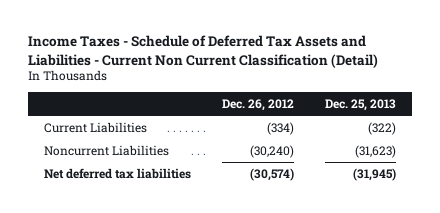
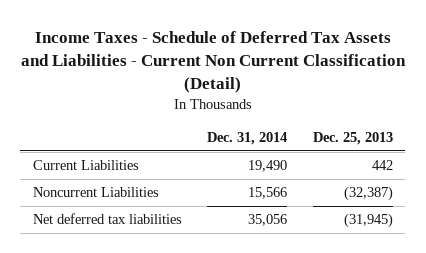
[222,98,295,111] Dec. 26, 2012 -> none
none -> [207,131,288,145] Dec. 31, 2014
[368,121,397,135] (322) -> [371,160,393,171] 442
[355,144,397,158] (31,623) -> [343,186,393,202] (32,387)

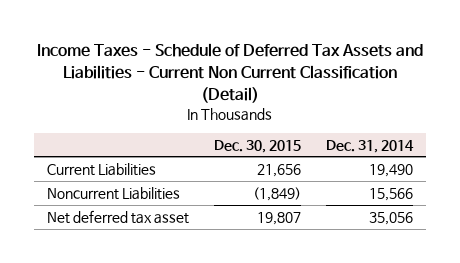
[312,131,393,145] Dec. 25, 2013 -> none
none -> [213,139,301,153] Dec. 30, 2015
[33,213,183,225] Net deferred tax liabilities -> [46,209,189,224] Net deferred tax asset

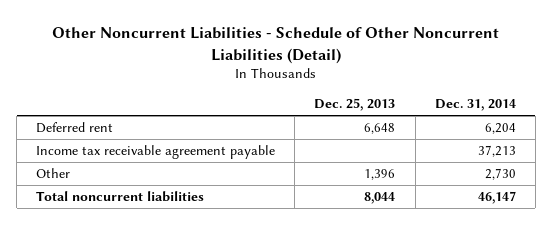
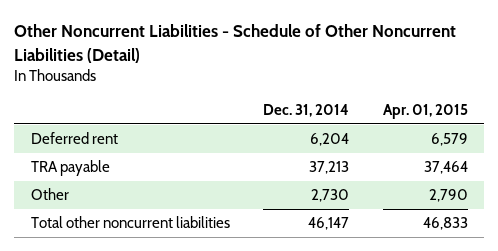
[314,98,396,112] Dec. 25, 2013 -> none
none -> [382,103,468,119] Apr. 01, 2015
[36,145,276,160] Income tax receivable agreement payable -> [30,160,110,177] TRA payable
[36,191,205,203] Total noncurrent liabilities -> [30,216,230,229] Total other noncurrent liabilities

